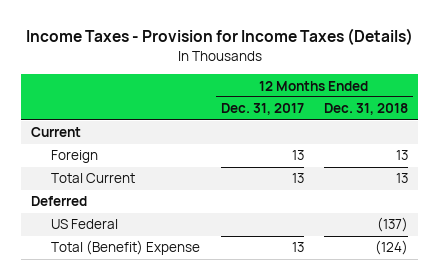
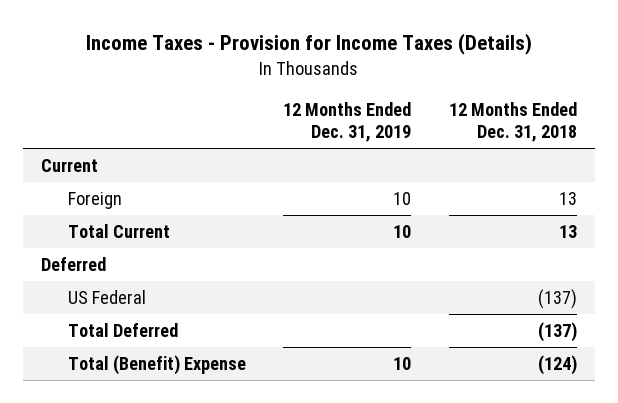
[220,103,304,116] Dec. 31, 2017 -> none
none -> [283,101,412,143] 12 Months Ended Dec. 31, 2019
none -> [67,323,178,338] Total Deferred

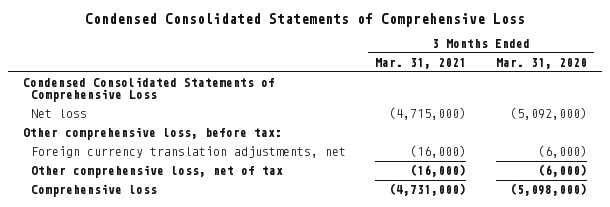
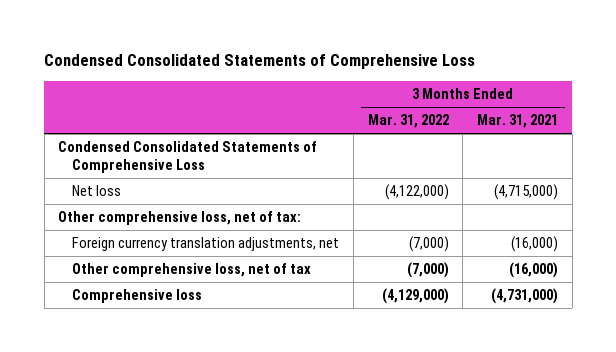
[495,57,587,69] Mar. 31, 2020 -> none
none -> [367,114,449,129] Mar. 31, 2022
[22,127,282,141] Other comprehensive loss, before tax: -> [58,211,302,226] Other comprehensive loss, net of tax:

